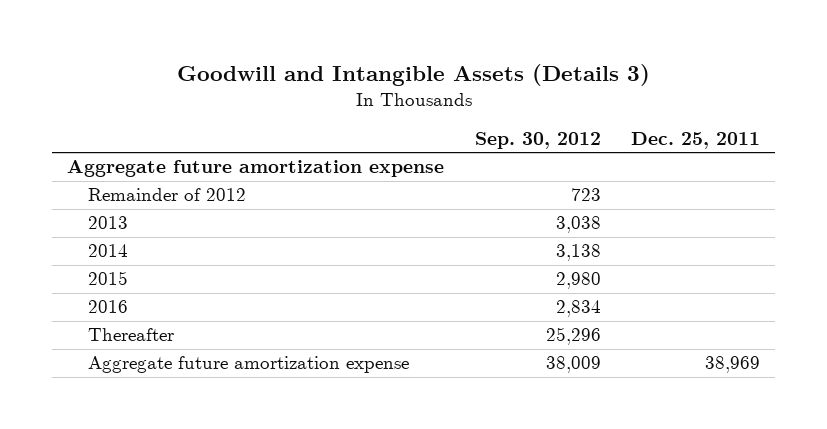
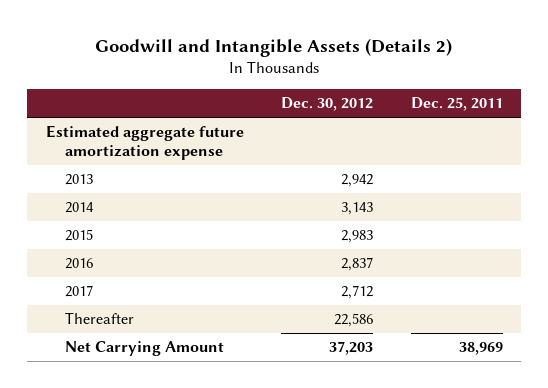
[176,64,650,87] Goodwill and Intangible Assets (Details 3) -> [95,37,453,57] Goodwill and Intangible Assets (Details 2)
[474,131,601,149] Sep. 30, 2012 -> none
none -> [281,97,374,112] Dec. 30, 2012
[87,188,246,202] Remainder of 2012 -> none
[67,160,445,178] Aggregate future amortization expense -> [45,125,244,161] Estimated aggregate future amortization expense
none -> [64,285,93,298] 2017
[87,356,409,374] Aggregate future amortization expense -> [64,341,224,357] Net Carrying Amount

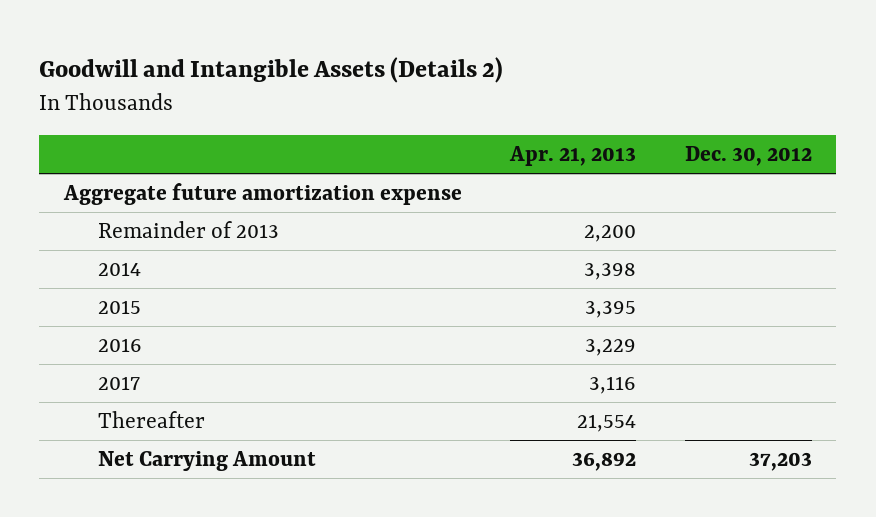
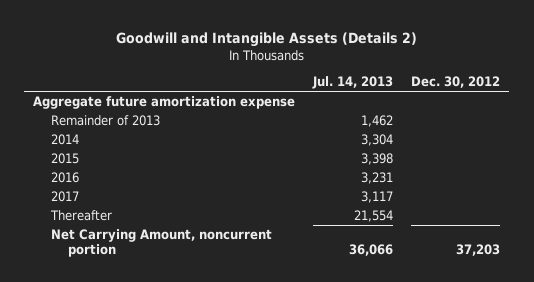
[509,145,637,166] Apr. 21, 2013 -> none
none -> [312,76,394,90] Jul. 14, 2013
[97,451,316,472] Net Carrying Amount -> [50,228,272,257] Net Carrying Amount, noncurrent portion

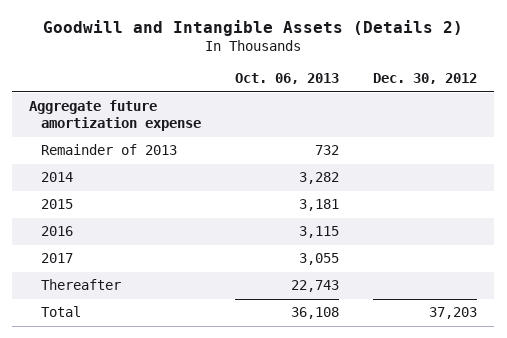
[312,76,394,90] Jul. 14, 2013 -> none
none -> [235,73,340,85] Oct. 06, 2013
[50,228,272,257] Net Carrying Amount, noncurrent portion -> [41,306,82,318] Total

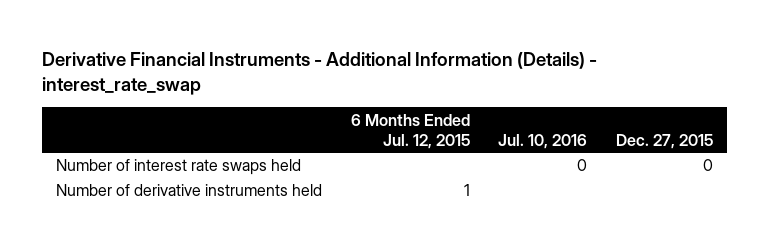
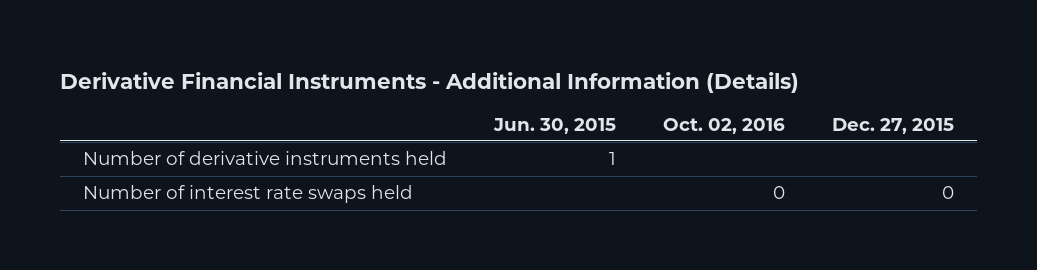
[41,52,597,96] Derivative Financial Instruments - Additional Information (Details) - interest_rate_swap -> [59,71,799,93] Derivative Financial Instruments - Additional Information (Details)
[350,113,470,149] 6 Months Ended Jul. 12, 2015 -> none
[498,133,588,149] Jul. 10, 2016 -> none
none -> [493,117,617,134] Jun. 30, 2015
none -> [663,117,786,134] Oct. 02, 2016
[55,159,301,176] Number of interest rate swaps held -> [83,185,414,204] Number of interest rate swaps held

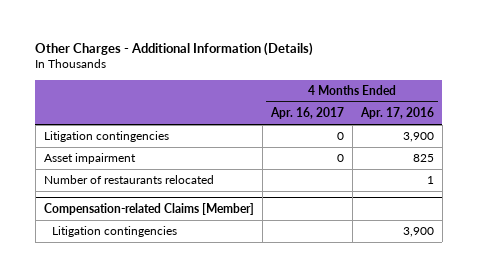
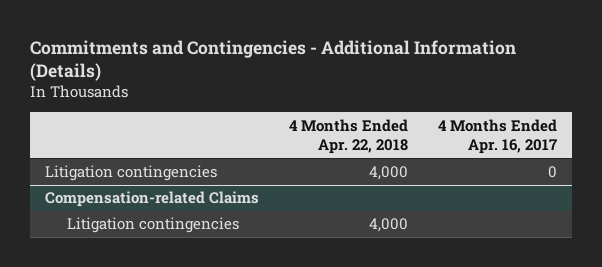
[35,41,314,56] Other Charges - Additional Information (Details) -> [30,39,517,81] Commitments and Contingencies - Additional Information (Details)
[359,107,434,120] Apr. 17, 2016 -> none
none -> [288,118,408,155] 4 Months Ended Apr. 22, 2018
[43,153,136,165] Asset impairment -> none
[43,175,214,185] Number of restaurants relocated -> none
[43,202,254,215] Compensation-related Claims [Member] -> [45,191,260,208] Compensation-related Claims

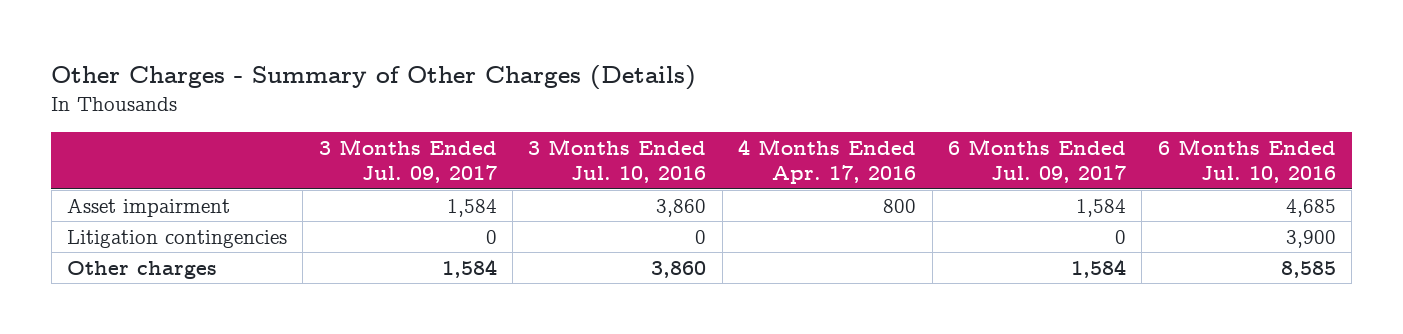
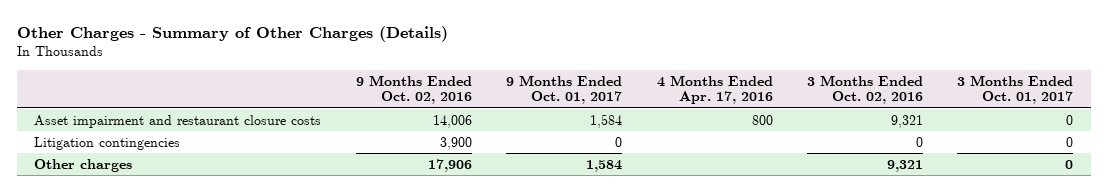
[318,138,497,184] 3 Months Ended Jul. 09, 2017 -> none
[528,138,707,184] 3 Months Ended Jul. 10, 2016 -> none
[947,138,1126,184] 6 Months Ended Jul. 09, 2017 -> none
[1157,138,1336,184] 6 Months Ended Jul. 10, 2016 -> none
none -> [355,74,472,105] 9 Months Ended Oct. 02, 2016
none -> [506,74,623,105] 9 Months Ended Oct. 01, 2017
none -> [807,74,924,105] 3 Months Ended Oct. 02, 2016
none -> [957,74,1074,105] 3 Months Ended Oct. 01, 2017
[67,197,231,217] Asset impairment -> [34,114,322,128] Asset impairment and restaurant closure costs

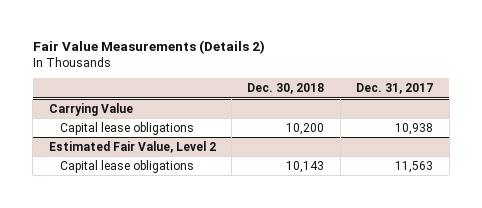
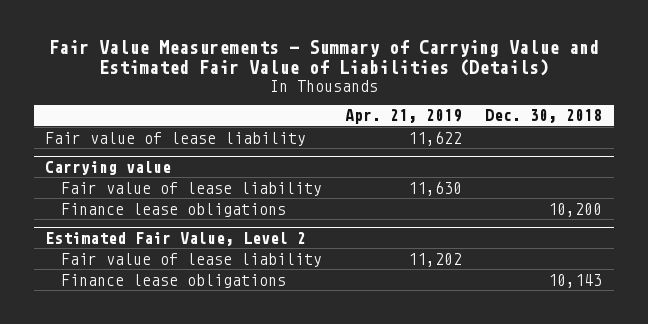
[32,39,265,54] Fair Value Measurements (Details 2) -> [48,39,599,77] Fair Value Measurements - Summary of Carrying Value and Estimated Fair Value of Liabilities (Details)
[356,83,434,95] Dec. 31, 2017 -> none
none -> [344,109,462,125] Apr. 21, 2019
none -> [45,131,307,146] Fair value of lease liability
[48,102,133,116] Carrying Value -> [45,160,172,175] Carrying value
none -> [60,181,322,196] Fair value of lease liability
[60,121,195,135] Capital lease obligations -> [60,202,286,217] Finance lease obligations
none -> [60,252,322,267] Fair value of lease liability
[60,159,195,173] Capital lease obligations -> [60,273,286,288] Finance lease obligations

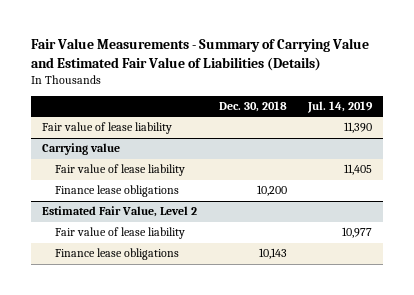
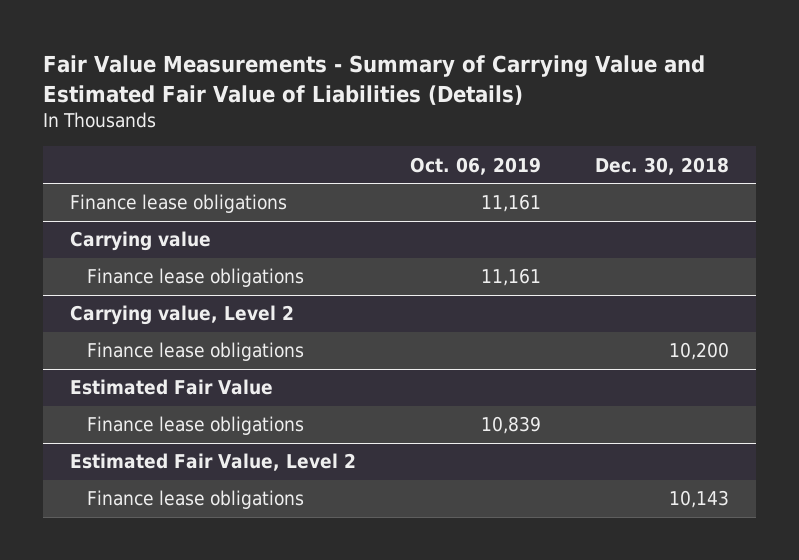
[307,101,374,114] Jul. 14, 2019 -> none
none -> [410,156,542,175] Oct. 06, 2019
[41,122,172,135] Fair value of lease liability -> [69,194,287,214] Finance lease obligations
[54,185,179,198] Finance lease obligations -> none
[54,164,185,177] Fair value of lease liability -> [86,268,304,288] Finance lease obligations
none -> [69,305,294,326] Carrying value, Level 2
none -> [86,342,304,362] Finance lease obligations
none -> [69,379,273,396] Estimated Fair Value
none -> [86,416,304,436] Finance lease obligations
[54,227,185,240] Fair value of lease liability -> none

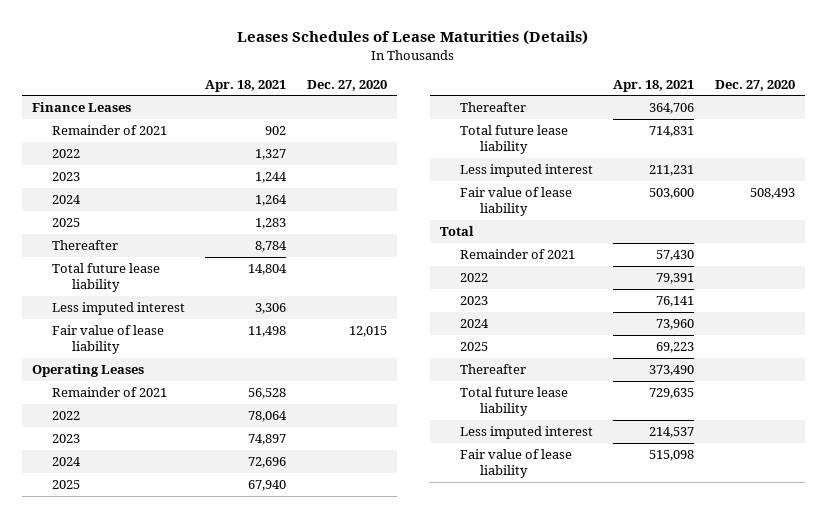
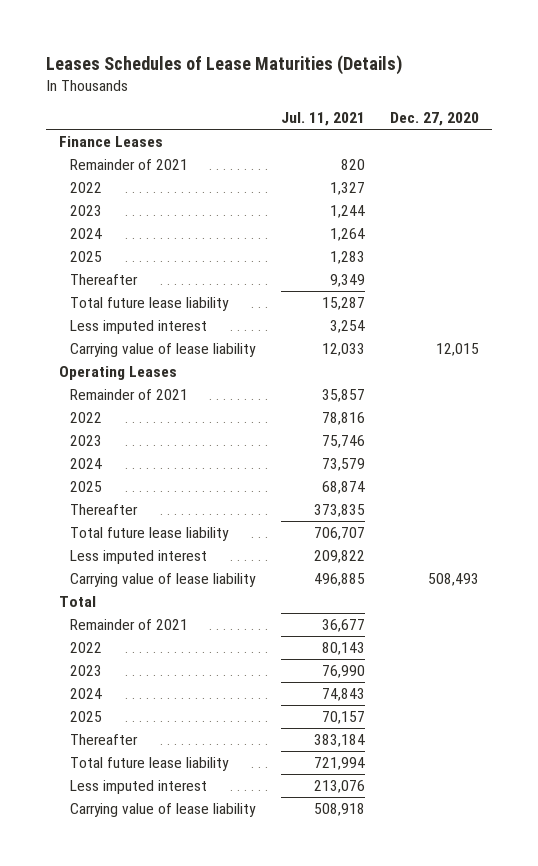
[205,79,287,92] Apr. 18, 2021 -> none
none -> [280,112,365,127] Jul. 11, 2021
[51,324,164,355] Fair value of lease liability -> [69,342,256,357] Carrying value of lease liability
[459,186,572,217] Fair value of lease liability -> [69,572,256,587] Carrying value of lease liability
[459,448,572,479] Fair value of lease liability -> [69,802,256,817] Carrying value of lease liability

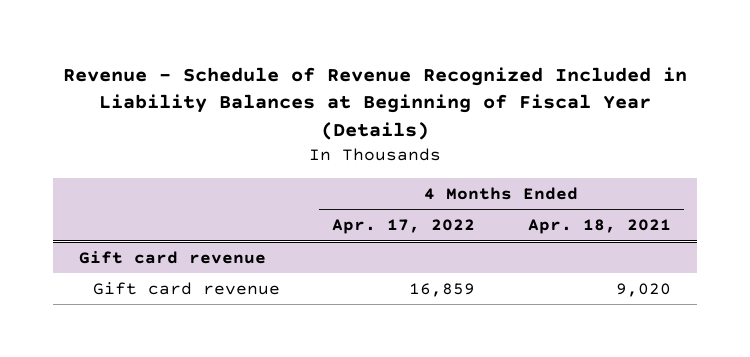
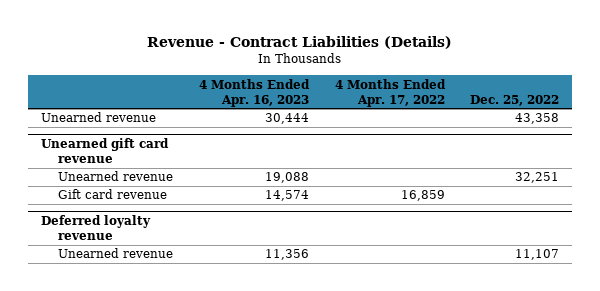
[62,66,687,141] Revenue - Schedule of Revenue Recognized Included in Liability Balances at Beginning of Fiscal Year (Details) -> [147,35,453,49] Revenue - Contract Liabilities (Details)
[527,219,671,235] Apr. 18, 2021 -> none
none -> [198,78,310,107] 4 Months Ended Apr. 16, 2023
none -> [470,94,560,106] Dec. 25, 2022
none -> [40,112,156,123] Unearned revenue
[79,250,267,264] Gift card revenue -> [40,138,169,164] Unearned gift card revenue
none -> [58,171,174,182] Unearned revenue
none -> [40,215,151,241] Deferred loyalty revenue
none -> [58,248,174,259] Unearned revenue

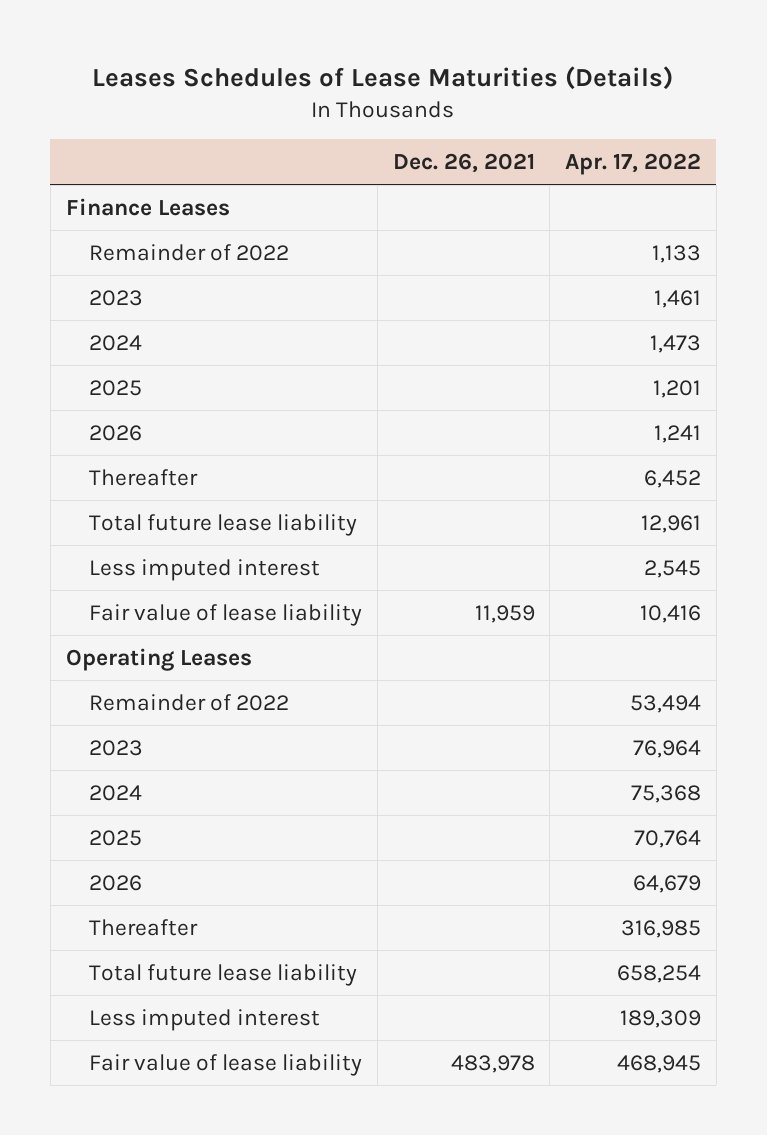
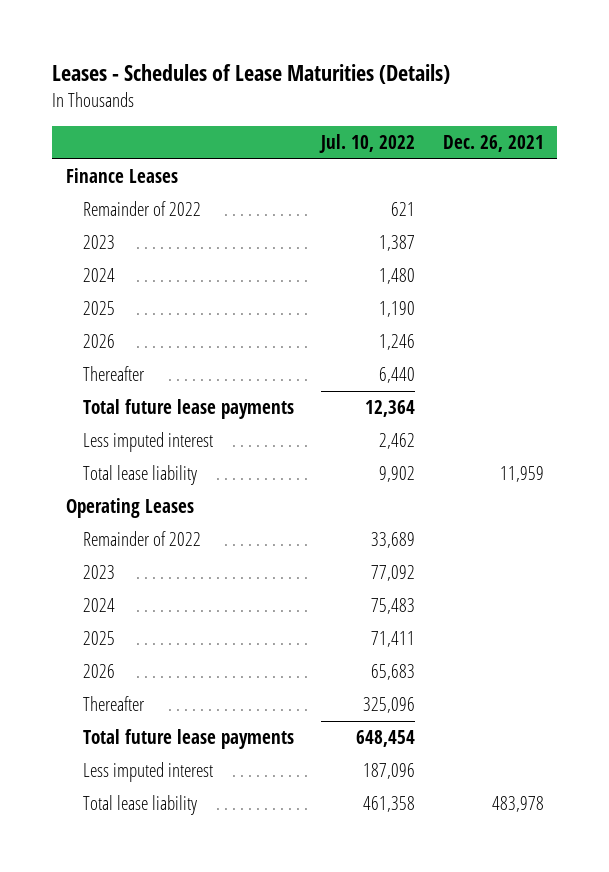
[92,65,674,90] Leases Schedules of Lease Maturities (Details) -> [52,64,451,85] Leases - Schedules of Lease Maturities (Details)
[565,152,702,175] Apr. 17, 2022 -> none
none -> [319,133,416,153] Jul. 10, 2022
[89,513,358,536] Total future lease liability -> [83,399,295,420] Total future lease payments
[89,603,363,626] Fair value of lease liability -> [83,465,198,486] Total lease liability
[89,963,358,986] Total future lease liability -> [83,729,295,750] Total future lease payments
[89,1053,363,1076] Fair value of lease liability -> [83,795,198,816] Total lease liability

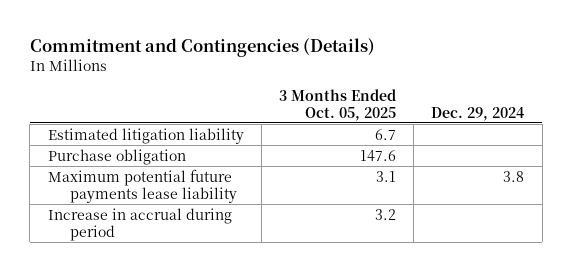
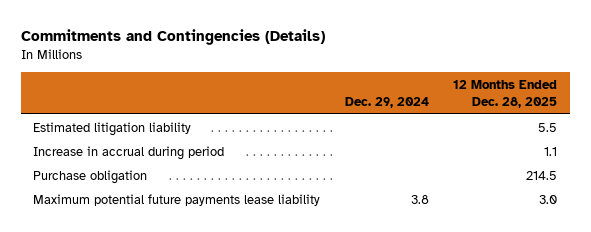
[29,37,375,57] Commitment and Contingencies (Details) -> [20,29,325,46] Commitments and Contingencies (Details)
[278,88,396,121] 3 Months Ended Oct. 05, 2025 -> none
none -> [453,80,558,109] 12 Months Ended Dec. 28, 2025
[47,207,232,241] Increase in accrual during period -> [33,145,225,160] Increase in accrual during period

